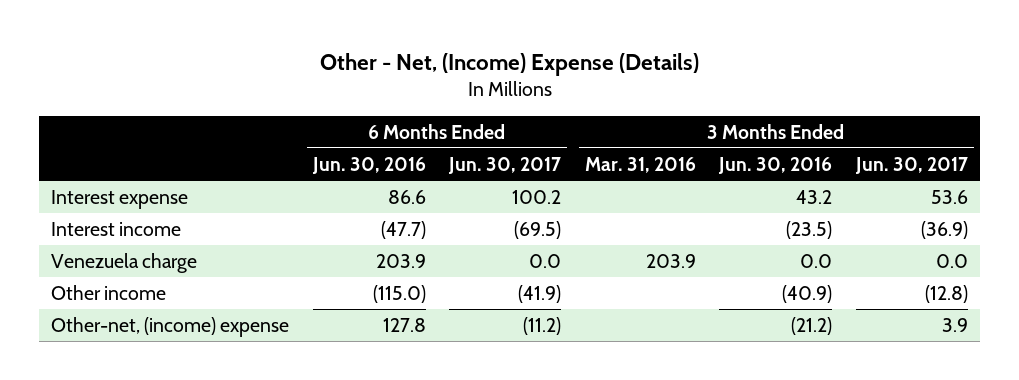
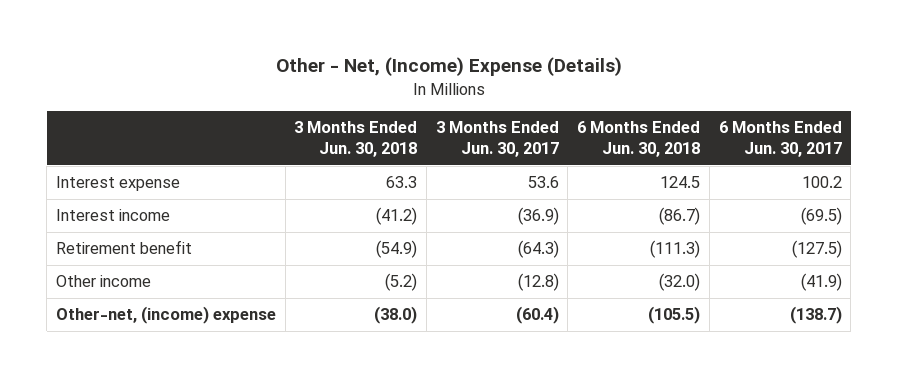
[311,156,426,174] Jun. 30, 2016 -> none
[584,156,696,173] Mar. 31, 2016 -> none
[718,156,833,174] Jun. 30, 2016 -> none
none -> [294,121,418,158] 3 Months Ended Jun. 30, 2018
none -> [577,121,701,158] 6 Months Ended Jun. 30, 2018
[51,252,198,273] Venezuela charge -> none
none -> [55,240,192,255] Retirement benefit
[523,316,562,335] (11.2) -> [789,306,842,325] (138.7)
[941,317,968,332] 3.9 -> [515,306,559,325] (60.4)

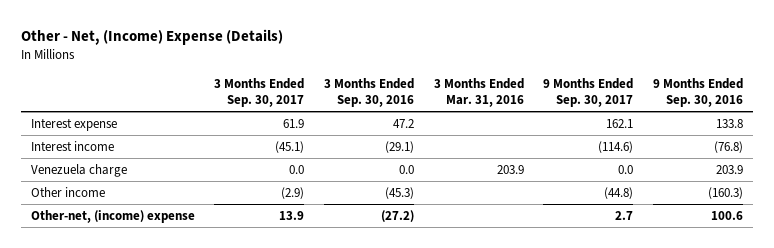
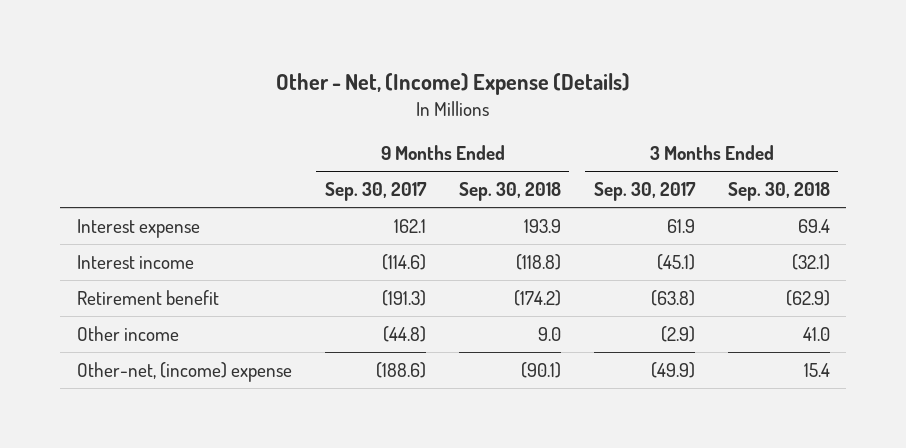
[324,78,415,108] 3 Months Ended Sep. 30, 2016 -> none
[433,78,524,108] 3 Months Ended Mar. 31, 2016 -> none
[653,78,744,108] 9 Months Ended Sep. 30, 2016 -> none
none -> [458,182,561,202] Sep. 30, 2018
none -> [727,182,830,202] Sep. 30, 2018
[30,164,127,178] Venezuela charge -> none
none -> [76,290,219,306] Retirement benefit
[279,211,305,221] 13.9 -> [650,362,695,379] (49.9)
[615,211,634,221] 2.7 -> [375,362,426,379] (188.6)

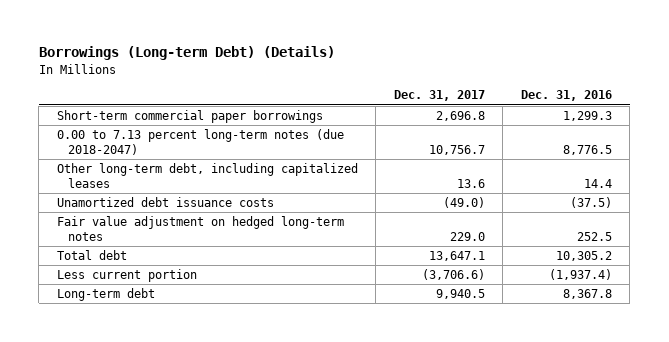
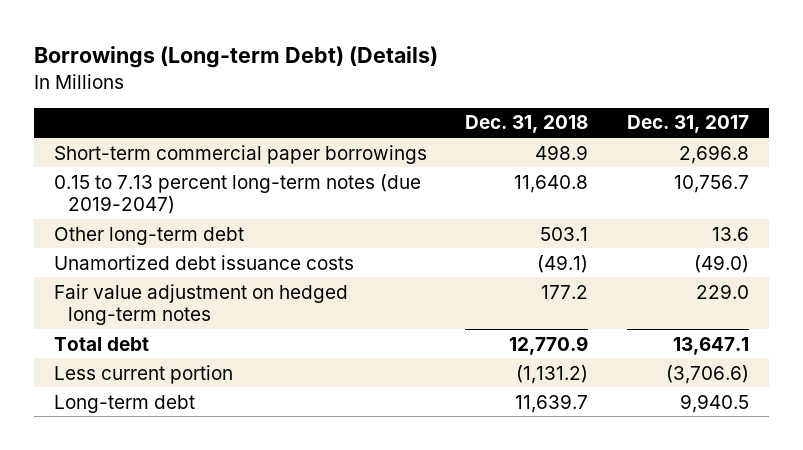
[520,90,612,102] Dec. 31, 2016 -> none
none -> [465,115,589,134] Dec. 31, 2018
[56,128,344,156] 0.00 to 7.13 percent long-term notes (due 2018-2047) -> [53,173,421,215] 0.15 to 7.13 percent long-term notes (due 2019-2047)
[56,162,358,189] Other long-term debt, including capitalized leases -> [53,226,244,245] Other long-term debt

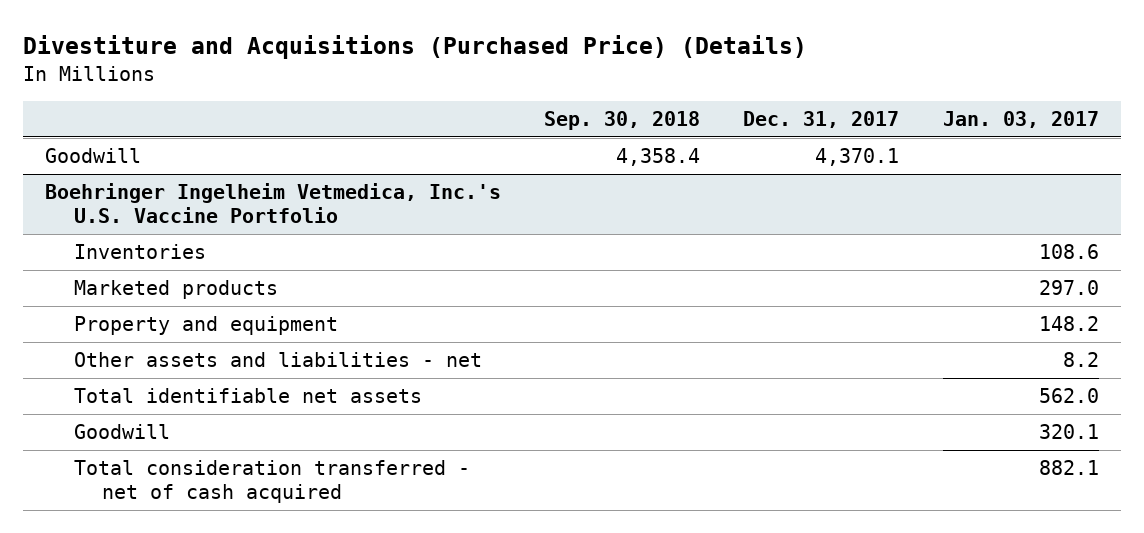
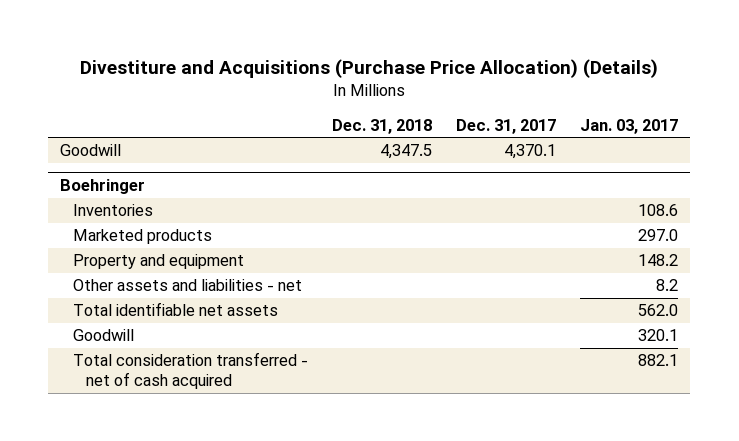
[22,35,807,60] Divestiture and Acquisitions (Purchased Price) (Details) -> [80,58,659,78] Divestiture and Acquisitions (Purchase Price Allocation) (Details)
[544,111,701,131] Sep. 30, 2018 -> none
none -> [332,118,433,134] Dec. 31, 2018
[44,183,501,224] Boehringer Ingelheim Vetmedica, Inc.'s U.S. Vaccine Portfolio -> [60,179,146,195] Boehringer

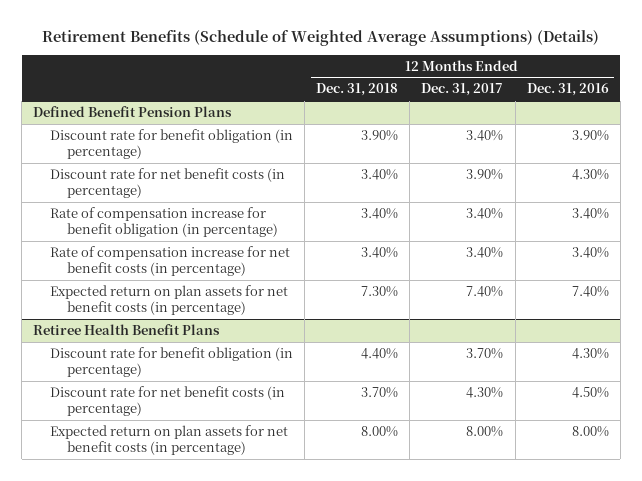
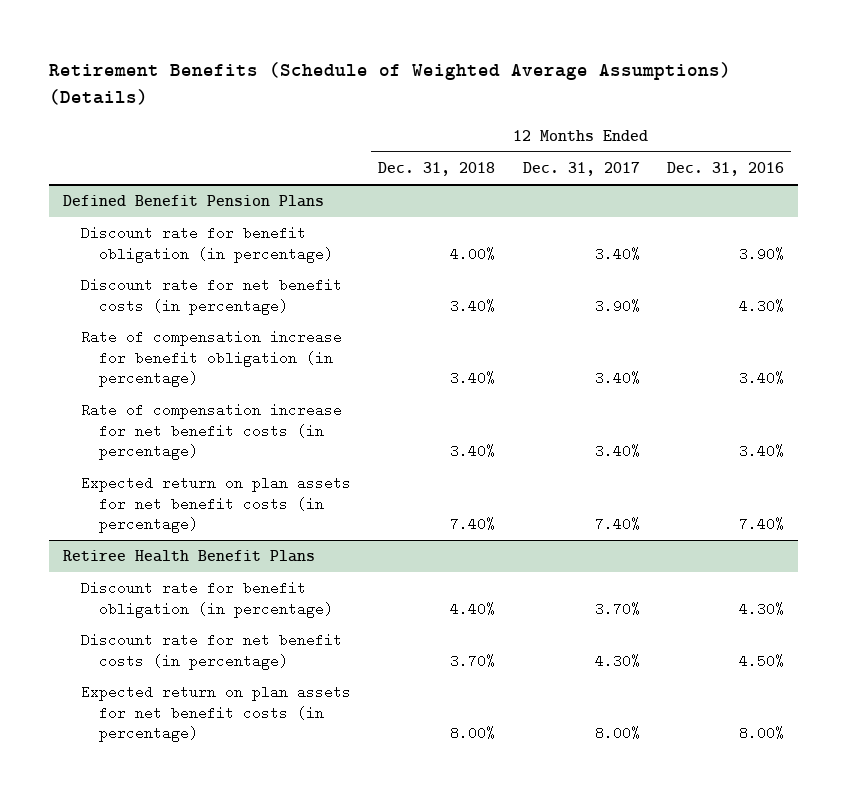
[361,130,399,142] 3.90% -> [450,246,496,261] 4.00%
[361,286,399,298] 7.30% -> [450,516,496,531] 7.40%

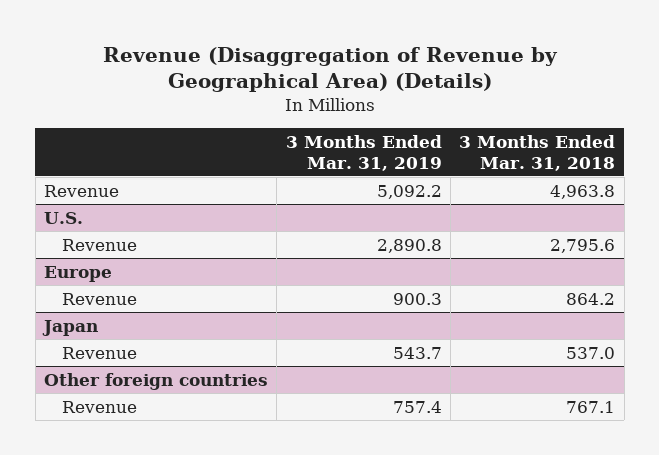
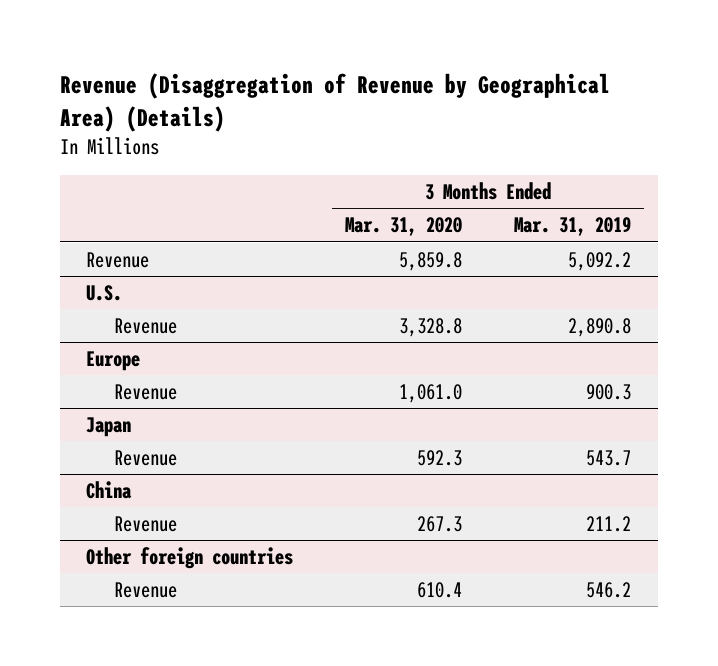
[459,134,616,171] 3 Months Ended Mar. 31, 2018 -> none
none -> [345,217,463,237] Mar. 31, 2020
none -> [86,481,133,500] China
none -> [113,516,177,533] Revenue
[392,400,442,413] 757.4 -> [586,582,632,599] 546.2

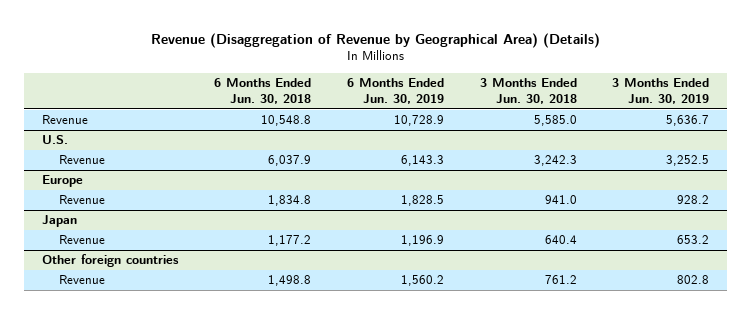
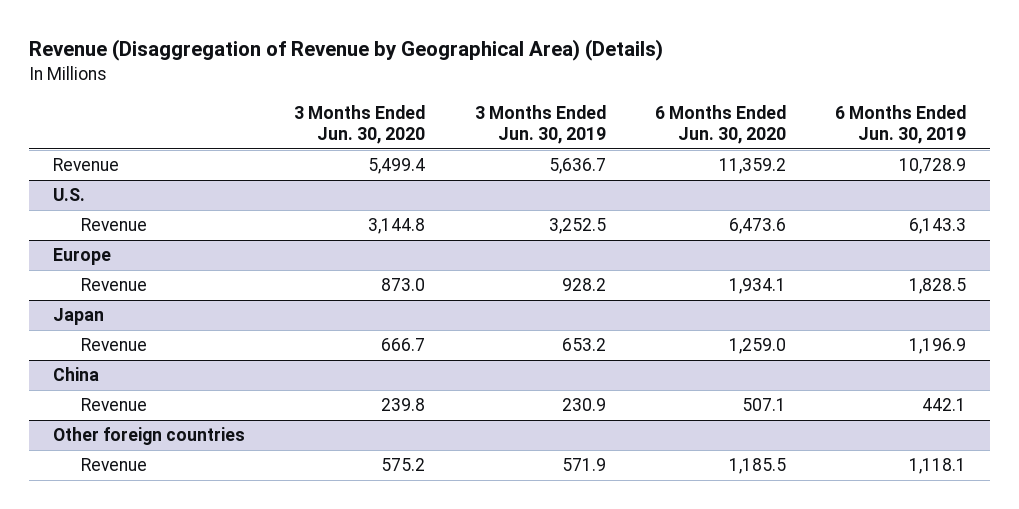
[214,77,312,104] 6 Months Ended Jun. 30, 2018 -> none
[479,77,577,104] 3 Months Ended Jun. 30, 2018 -> none
none -> [294,104,426,145] 3 Months Ended Jun. 30, 2020
none -> [654,104,786,145] 6 Months Ended Jun. 30, 2020
none -> [53,367,100,382] China
none -> [81,398,148,412] Revenue
[400,275,444,287] 1,560.2 -> [908,458,966,475] 1,118.1
[677,275,710,285] 802.8 -> [561,458,606,472] 571.9

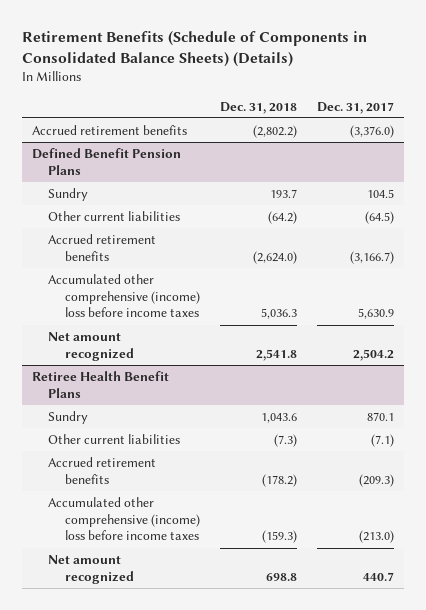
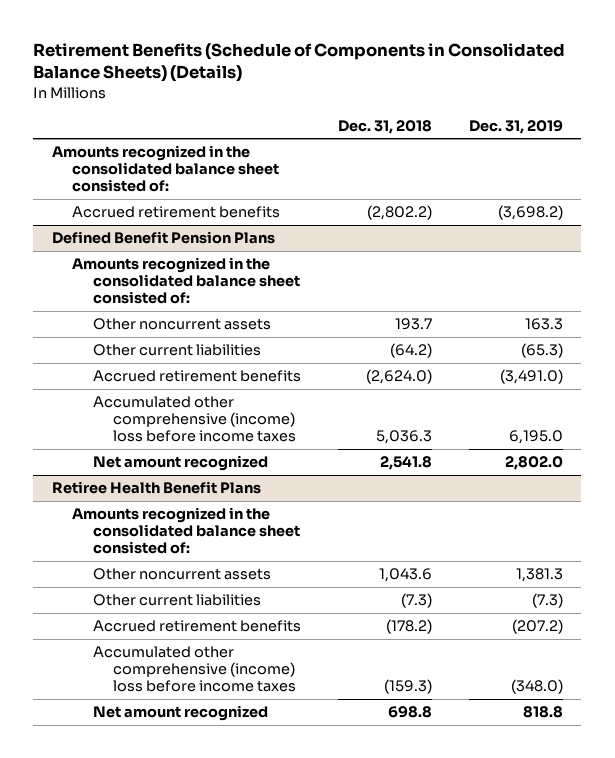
[317,101,395,114] Dec. 31, 2017 -> none
none -> [468,119,563,134] Dec. 31, 2019
none -> [51,145,280,192] Amounts recognized in the consolidated balance sheet consisted of:
none -> [72,257,300,304] Amounts recognized in the consolidated balance sheet consisted of:
[48,187,89,201] Sundry -> [92,318,271,331] Other noncurrent assets
none -> [72,507,300,554] Amounts recognized in the consolidated balance sheet consisted of:
[48,410,89,424] Sundry -> [92,568,271,581] Other noncurrent assets

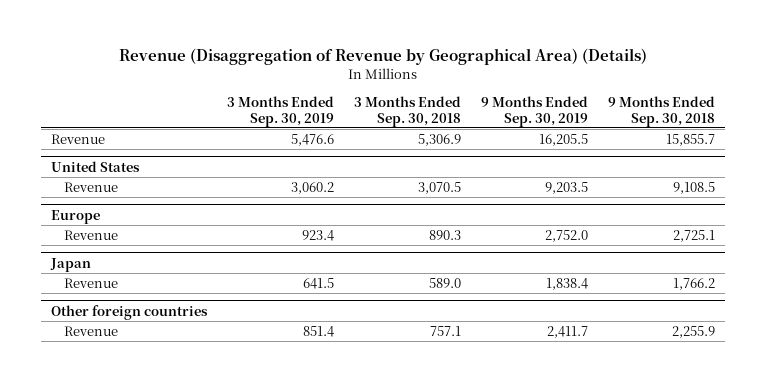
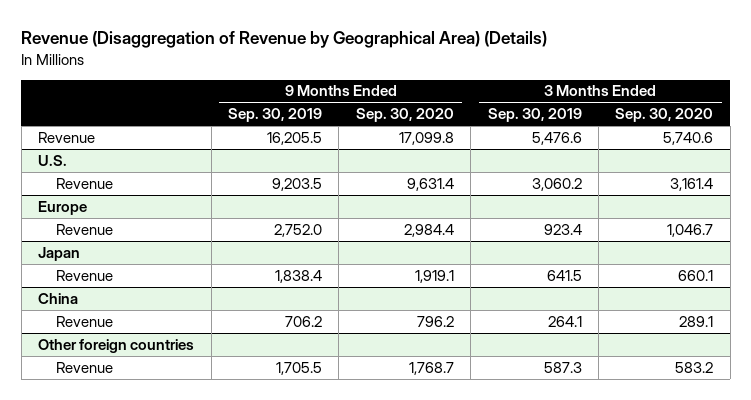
[353,95,461,127] 3 Months Ended Sep. 30, 2018 -> none
[607,95,715,127] 9 Months Ended Sep. 30, 2018 -> none
none -> [355,108,454,123] Sep. 30, 2020
none -> [615,108,714,123] Sep. 30, 2020
[50,160,140,172] United States -> [38,154,68,166] U.S.
none -> [38,292,79,304] China
none -> [55,315,113,327] Revenue
[302,325,334,337] 851.4 -> [543,361,582,373] 587.3
[546,325,588,338] 2,411.7 -> [275,361,322,375] 1,705.5

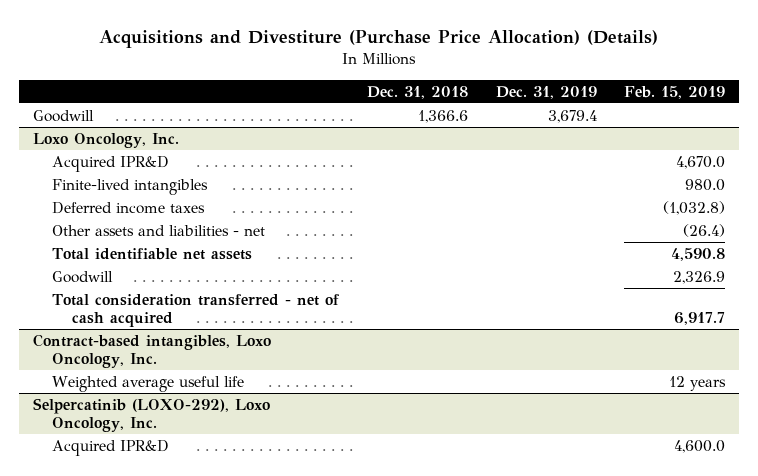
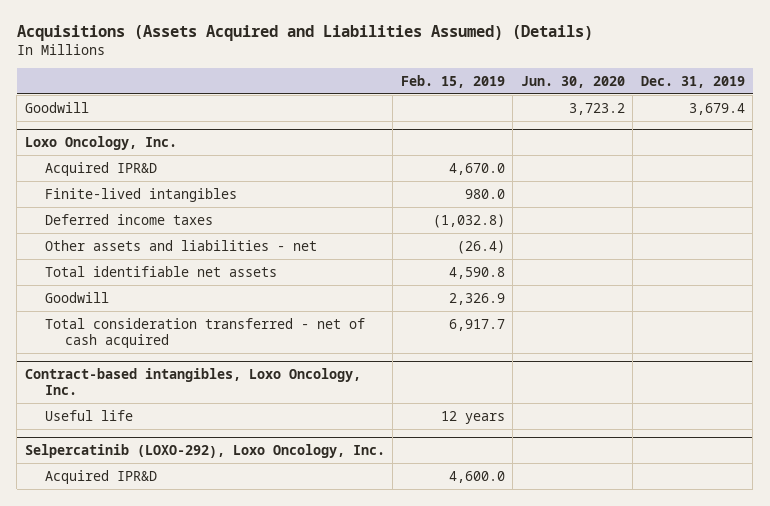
[99,30,659,49] Acquisitions and Divestiture (Purchase Price Allocation) (Details) -> [16,25,593,42] Acquisitions (Assets Acquired and Liabilities Assumed) (Details)
[367,85,469,99] Dec. 31, 2018 -> none
none -> [520,75,625,88] Jun. 30, 2020
[52,375,245,392] Weighted average useful life -> [45,409,134,421] Useful life

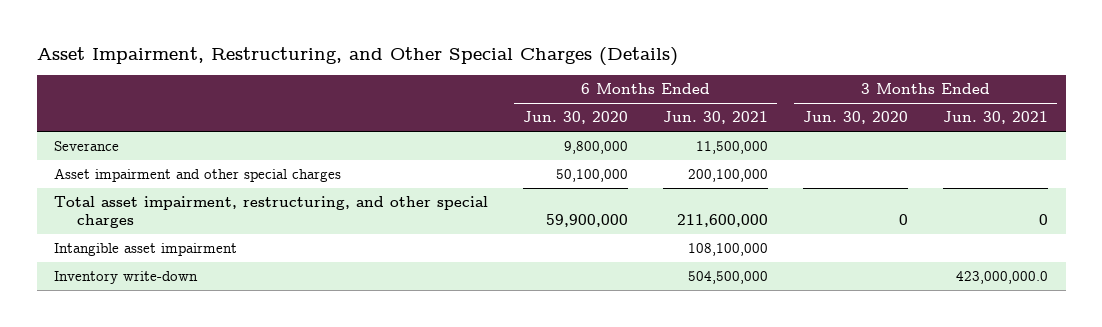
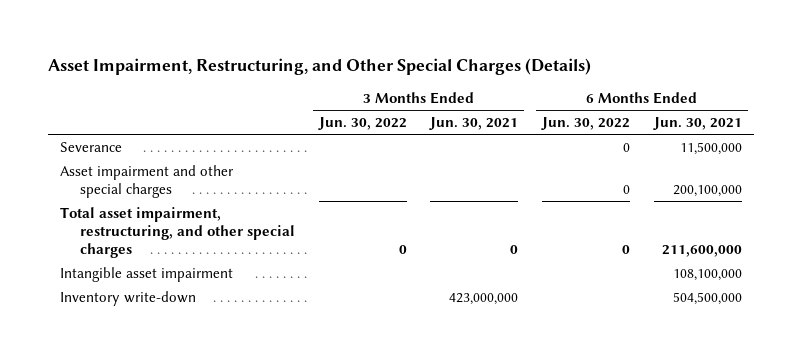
[523,111,629,125] Jun. 30, 2020 -> none
[803,111,909,125] Jun. 30, 2020 -> none
none -> [317,117,407,131] Jun. 30, 2022
none -> [541,117,631,131] Jun. 30, 2022
[956,271,1049,285] 423,000,000.0 -> [449,292,519,305] 423,000,000

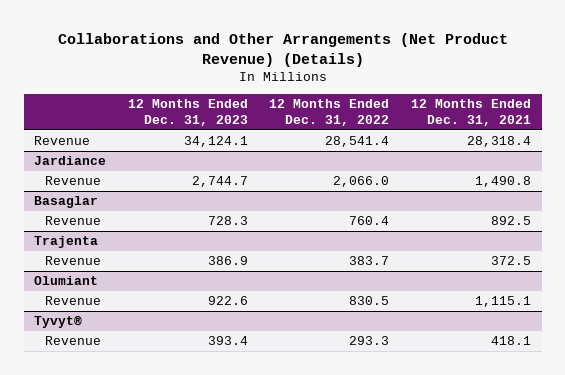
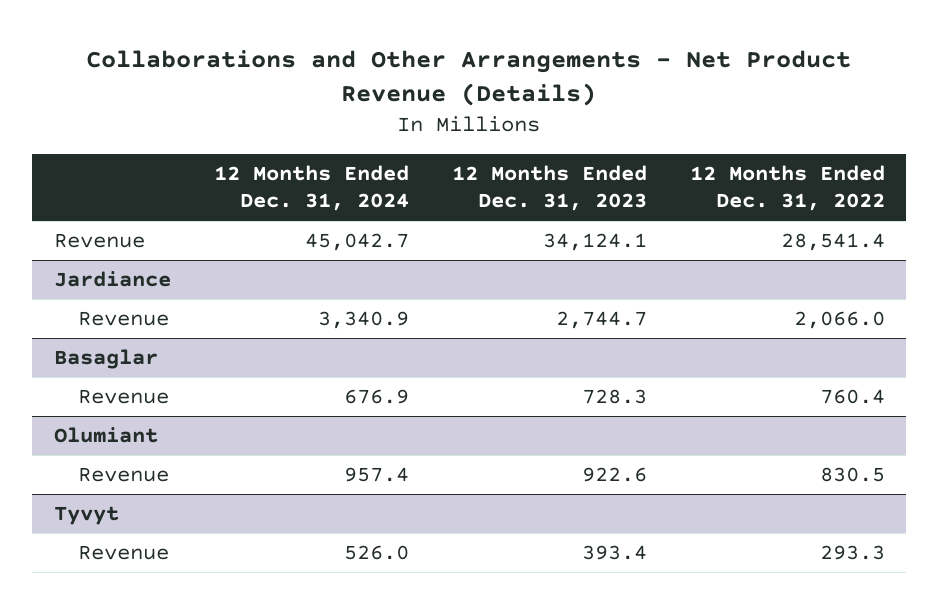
[57,32,508,67] Collaborations and Other Arrangements (Net Product Revenue) (Details) -> [86,49,852,107] Collaborations and Other Arrangements - Net Product Revenue (Details)
[410,99,531,127] 12 Months Ended Dec. 31, 2021 -> none
none -> [213,164,409,211] 12 Months Ended Dec. 31, 2024
[34,236,99,249] Trajenta -> none
[45,256,102,266] Revenue -> none
[34,315,83,329] Tyvyt® -> [53,506,119,526] Tyvyt

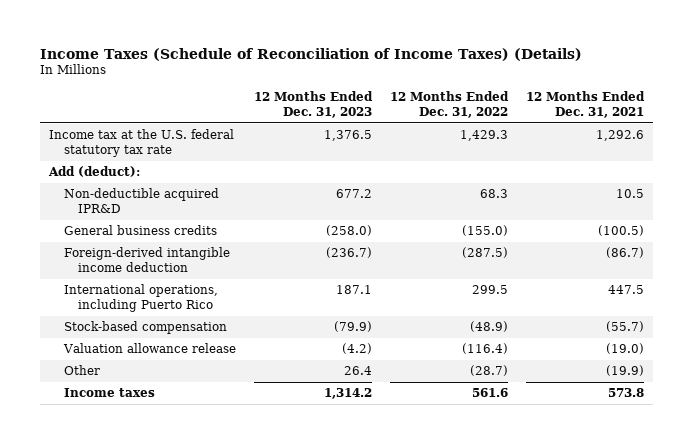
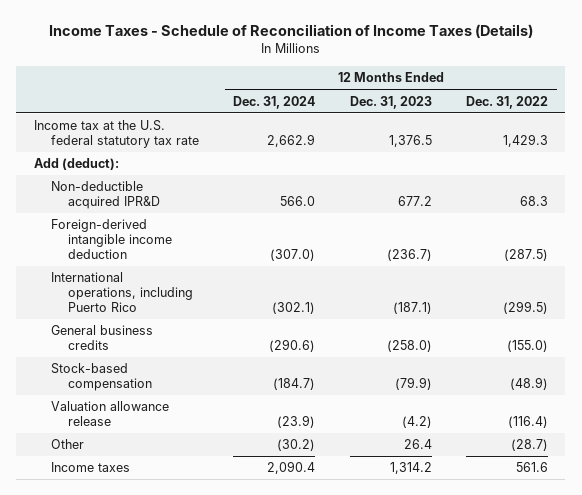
[40,47,583,61] Income Taxes (Schedule of Reconciliation of Income Taxes) (Details) -> [48,24,533,39] Income Taxes - Schedule of Reconciliation of Income Taxes (Details)
[525,91,645,119] 12 Months Ended Dec. 31, 2021 -> none
none -> [233,95,316,109] Dec. 31, 2024
[335,285,372,295] 187.1 -> [392,301,432,314] (187.1)
[471,285,508,295] 299.5 -> [503,300,549,314] (299.5)
[63,225,217,236] General business credits -> [50,325,153,351] General business credits

